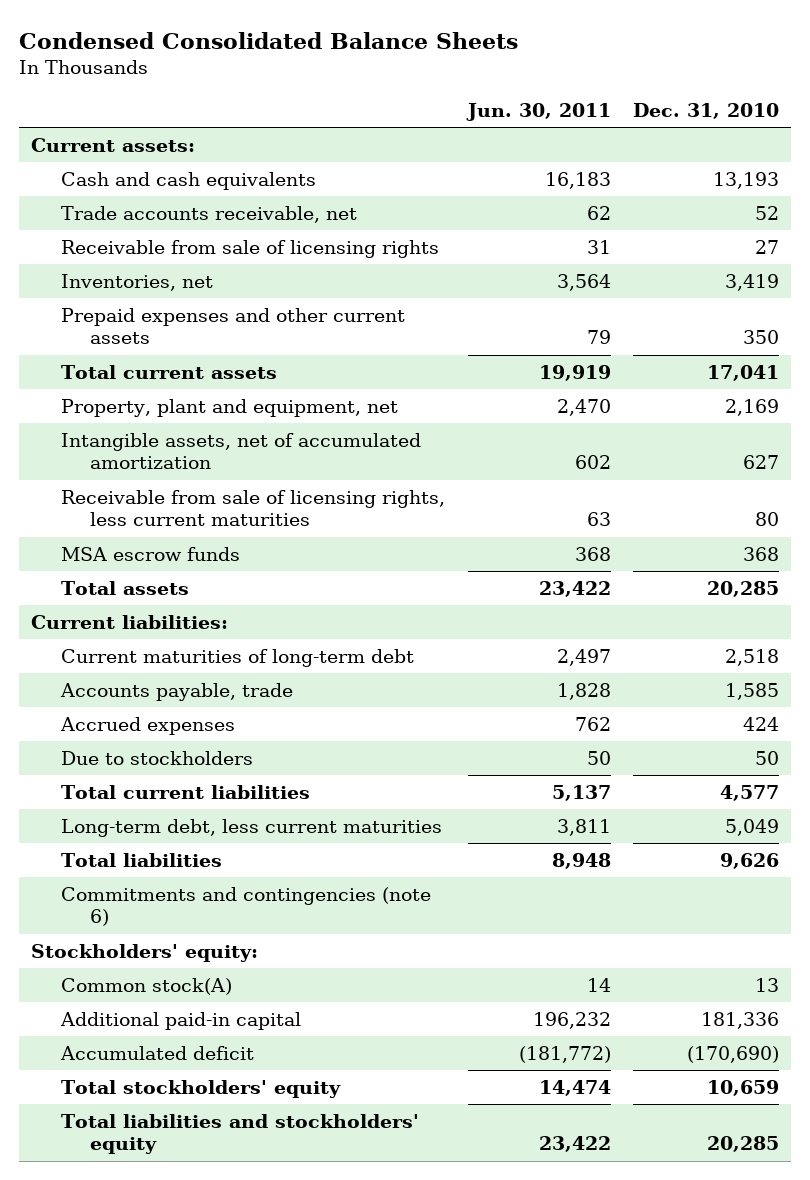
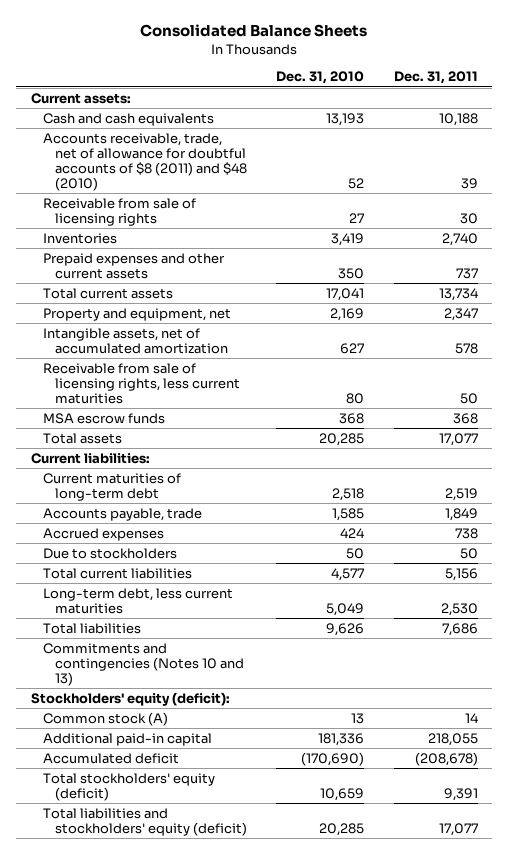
[19,31,519,49] Condensed Consolidated Balance Sheets -> [140,24,368,38] Consolidated Balance Sheets
[465,103,611,122] Jun. 30, 2011 -> none
none -> [393,71,478,85] Dec. 31, 2011
[60,206,357,224] Trade accounts receivable, net -> [42,132,247,191] Accounts receivable, trade, net of allowance for doubtful accounts of $8 (2011) and $48 (2010)
[60,274,213,292] Inventories, net -> [42,232,117,244] Inventories
[60,399,398,418] Property, plant and equipment, net -> [42,307,231,321] Property and equipment, net
[60,887,431,927] Commitments and contingencies (note 6) -> [42,642,244,686] Commitments and contingencies (Notes 10 and 13)
[30,944,258,963] Stockholders' equity: -> [30,691,230,706] Stockholders' equity (deficit):
[60,978,232,996] Common stock(A) -> [42,711,168,726] Common stock (A)
[60,1080,341,1099] Total stockholders' equity -> [42,772,215,801] Total stockholders' equity (deficit)
[60,1114,419,1155] Total liabilities and stockholders' equity -> [42,807,247,836] Total liabilities and stockholders' equity (deficit)

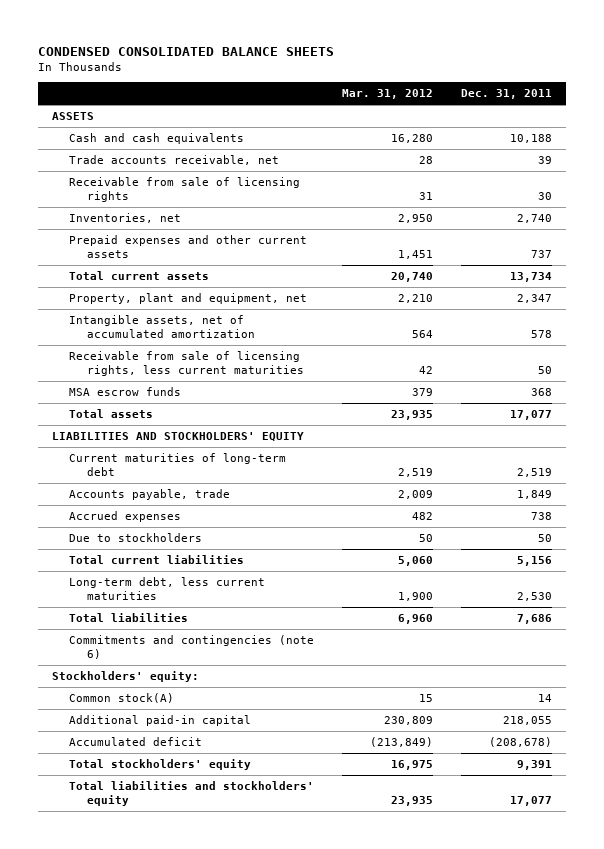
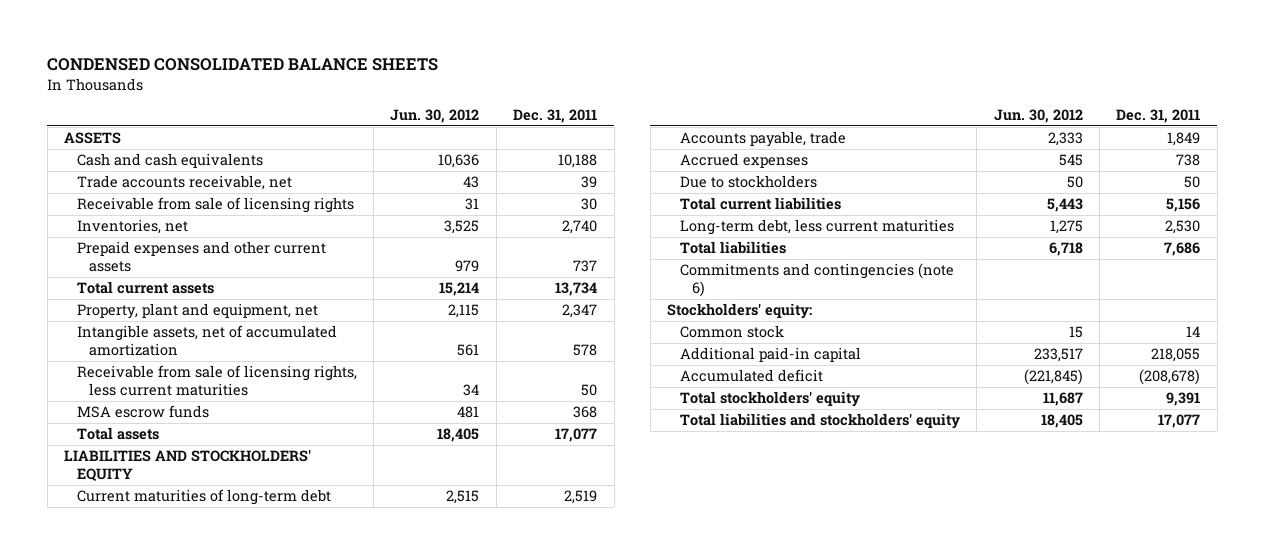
[342,89,434,100] Mar. 31, 2012 -> none
none -> [390,109,480,124] Jun. 30, 2012
[69,693,175,704] Common stock(A) -> [679,325,784,339] Common stock

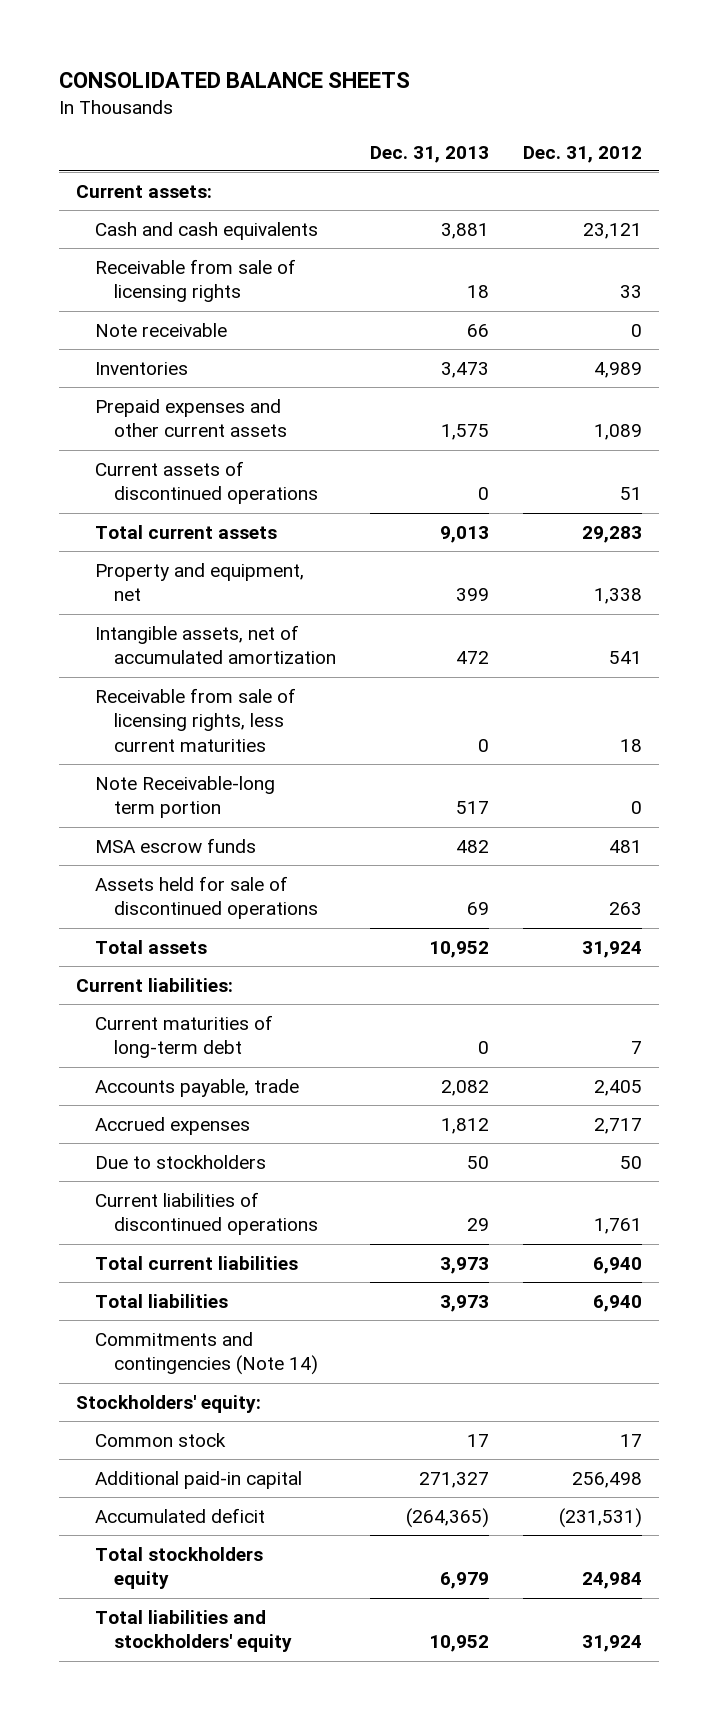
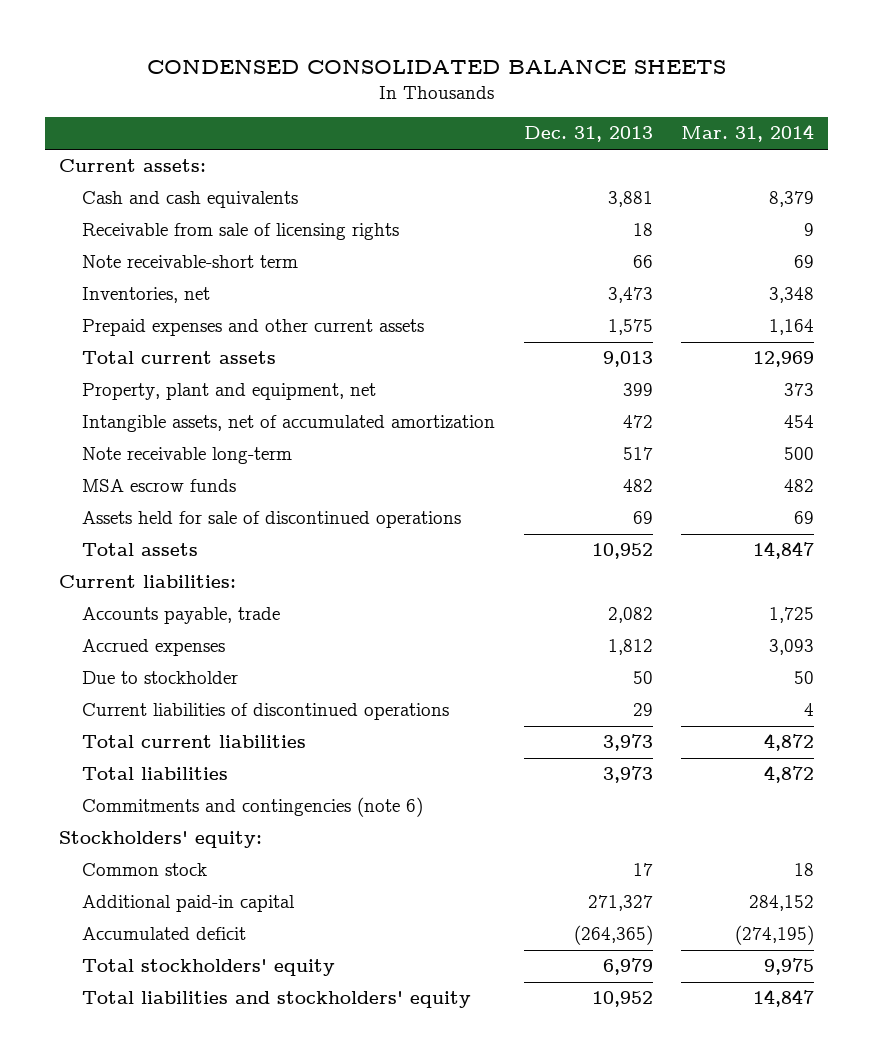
[58,72,410,89] CONSOLIDATED BALANCE SHEETS -> [146,58,726,74] CONDENSED CONSOLIDATED BALANCE SHEETS
[523,145,643,163] Dec. 31, 2012 -> none
none -> [680,124,814,143] Mar. 31, 2014
[94,322,227,337] Note receivable -> [82,255,299,269] Note receivable-short term
[94,361,188,375] Inventories -> [82,287,211,304] Inventories, net
[94,460,319,505] Current assets of discontinued operations -> none
[94,562,304,602] Property and equipment, net -> [82,383,377,401] Property, plant and equipment, net
[94,687,296,752] Receivable from sale of licensing rights, less current maturities -> none
[94,775,275,819] Note Receivable-long term portion -> [82,447,293,465] Note receivable long-term
[94,1014,273,1059] Current maturities of long-term debt -> none
[94,1154,266,1169] Due to stockholders -> [82,671,239,685] Due to stockholder
[94,1331,319,1376] Commitments and contingencies (Note 14) -> [82,797,424,818] Commitments and contingencies (note 6)
[94,1546,263,1590] Total stockholders equity -> [82,959,336,977] Total stockholders' equity

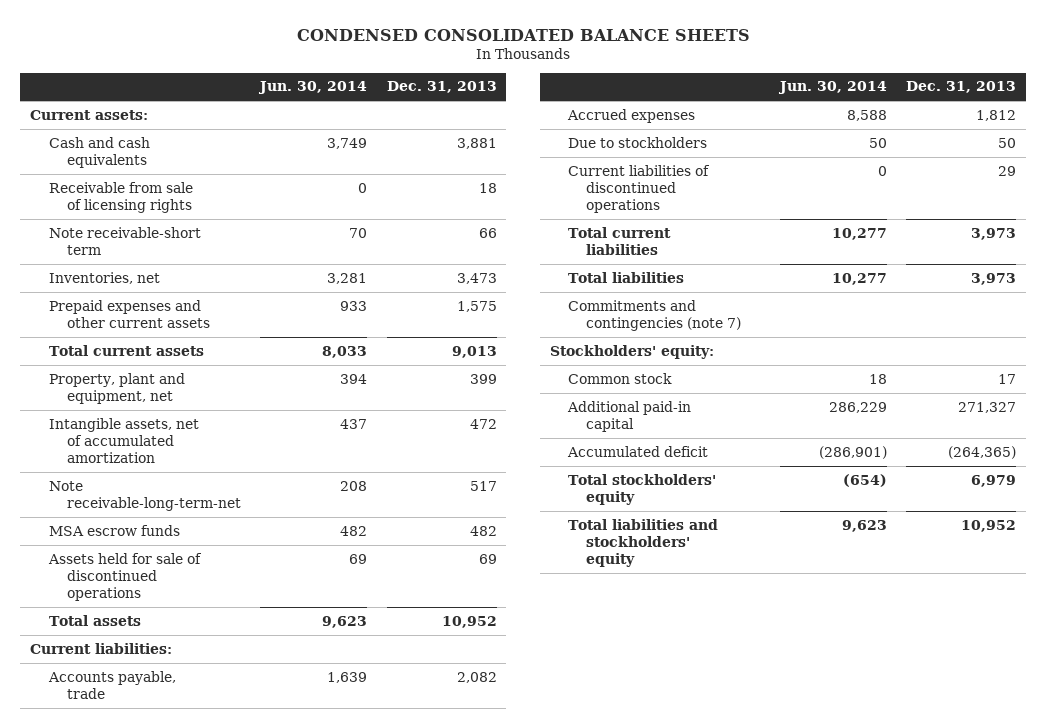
[680,124,814,143] Mar. 31, 2014 -> none
none -> [258,81,368,95] Jun. 30, 2014
[82,447,293,465] Note receivable long-term -> [48,480,242,511] Note receivable-long-term-net
[82,671,239,685] Due to stockholder -> [567,136,707,148] Due to stockholders
[82,797,424,818] Commitments and contingencies (note 6) -> [567,299,742,331] Commitments and contingencies (note 7)

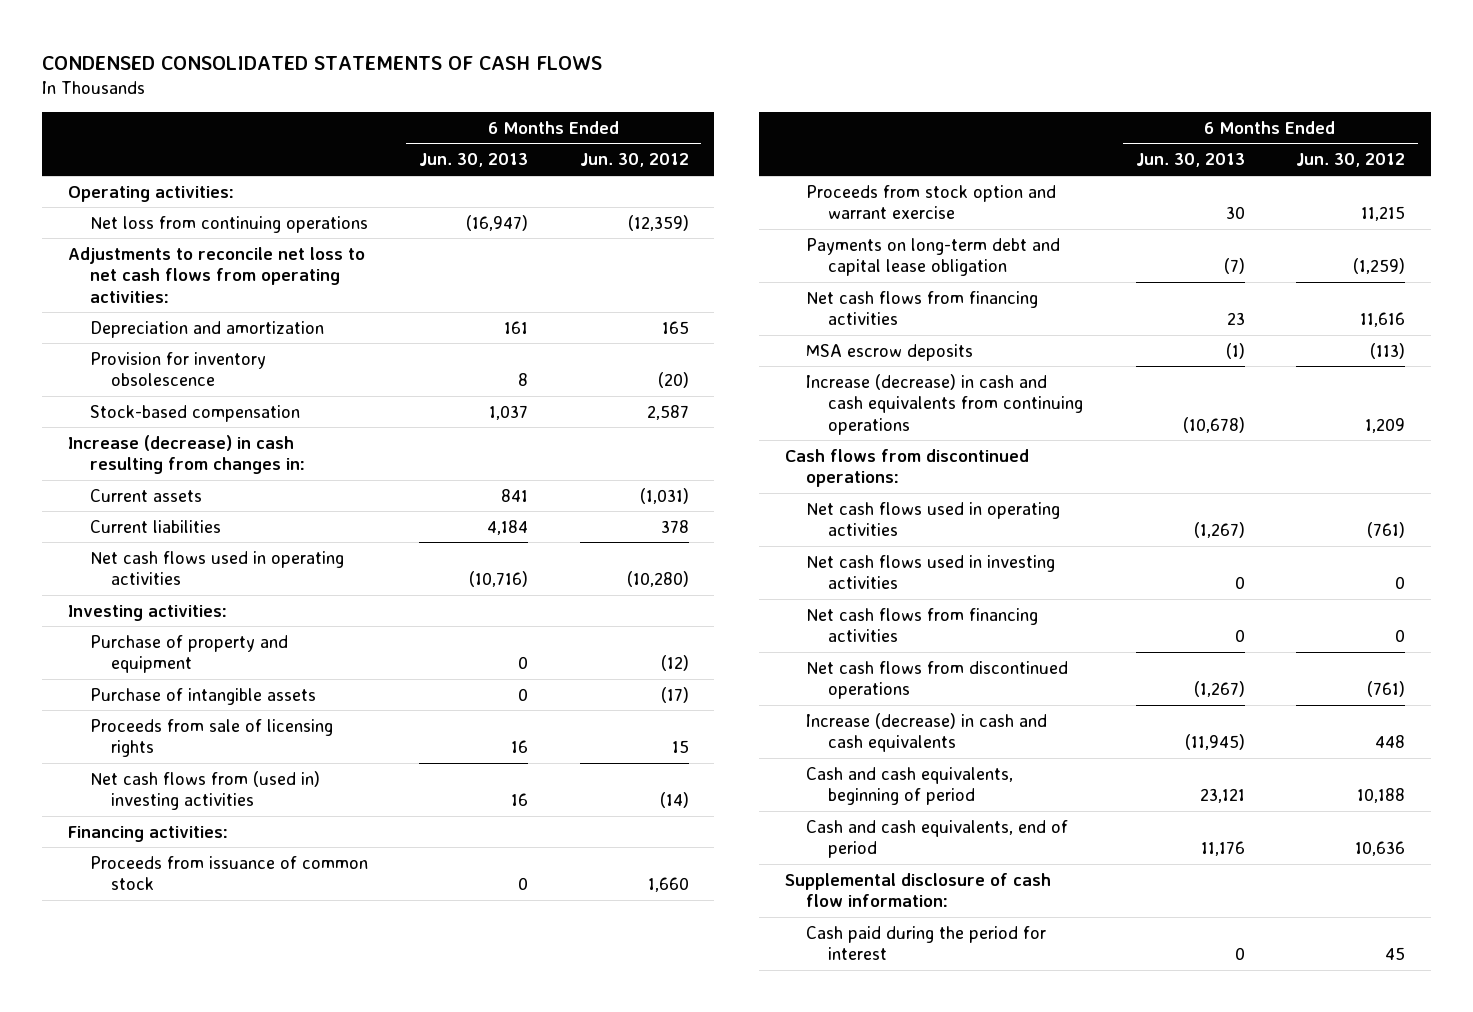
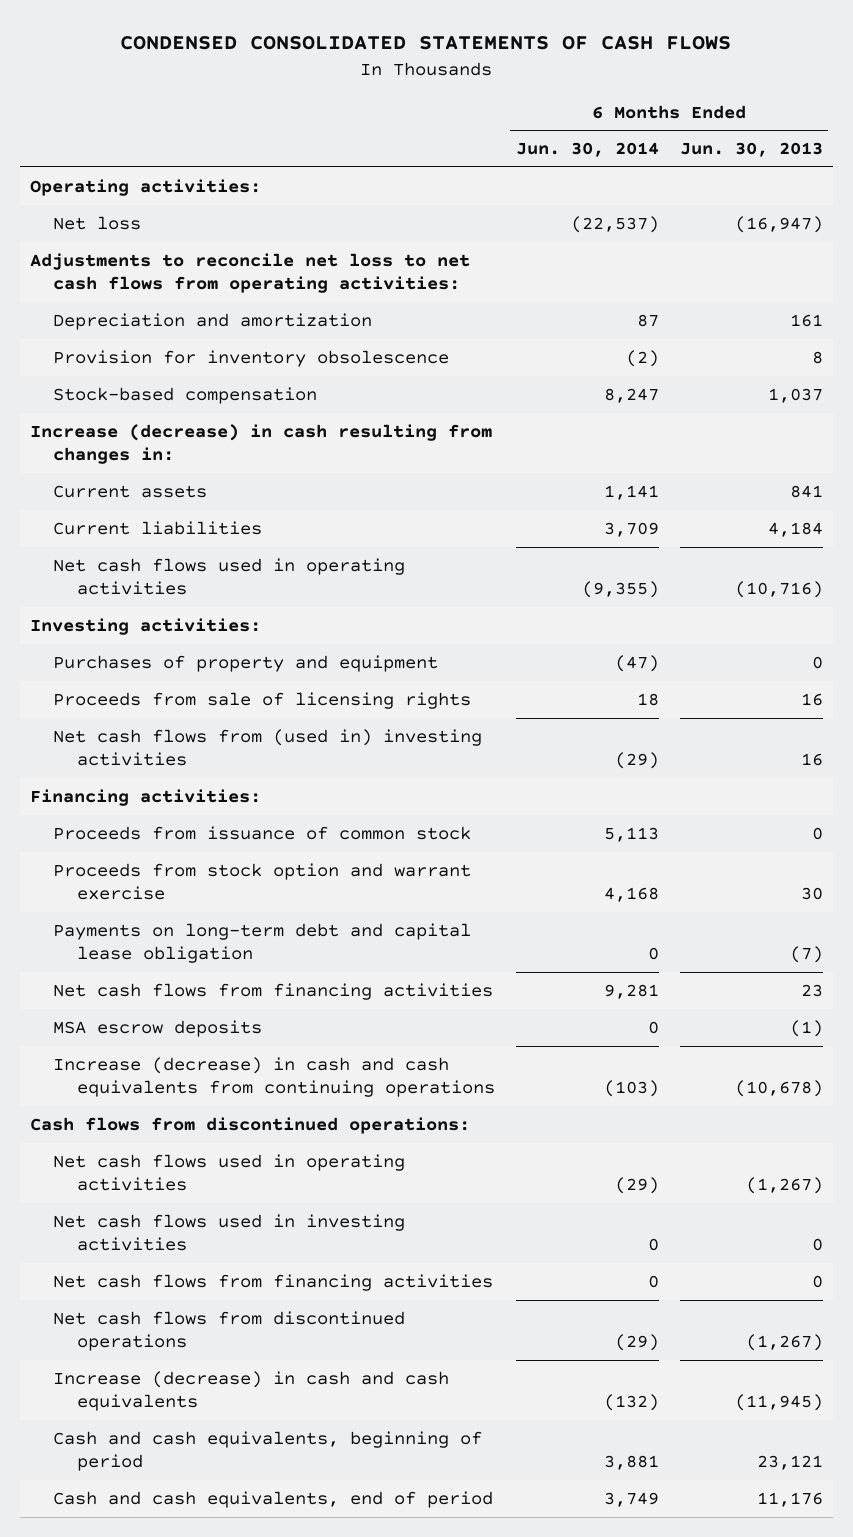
[579,153,689,168] Jun. 30, 2012 -> none
none -> [515,142,659,158] Jun. 30, 2014
[89,215,368,233] Net loss from continuing operations -> [53,215,142,230] Net loss
[89,687,316,705] Purchase of intangible assets -> none
[89,634,288,674] Purchase of property and equipment -> [53,654,439,672] Purchases of property and equipment
[784,872,1051,908] Supplemental disclosure of cash flow information: -> none
[806,925,1047,961] Cash paid during the period for interest -> none

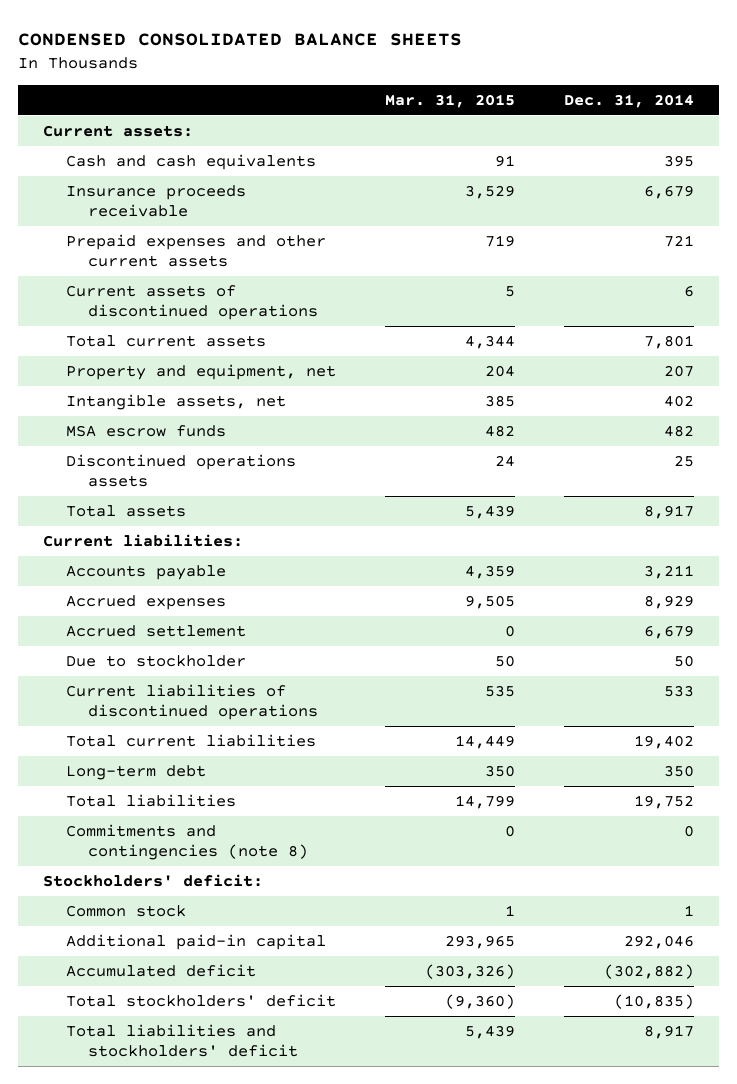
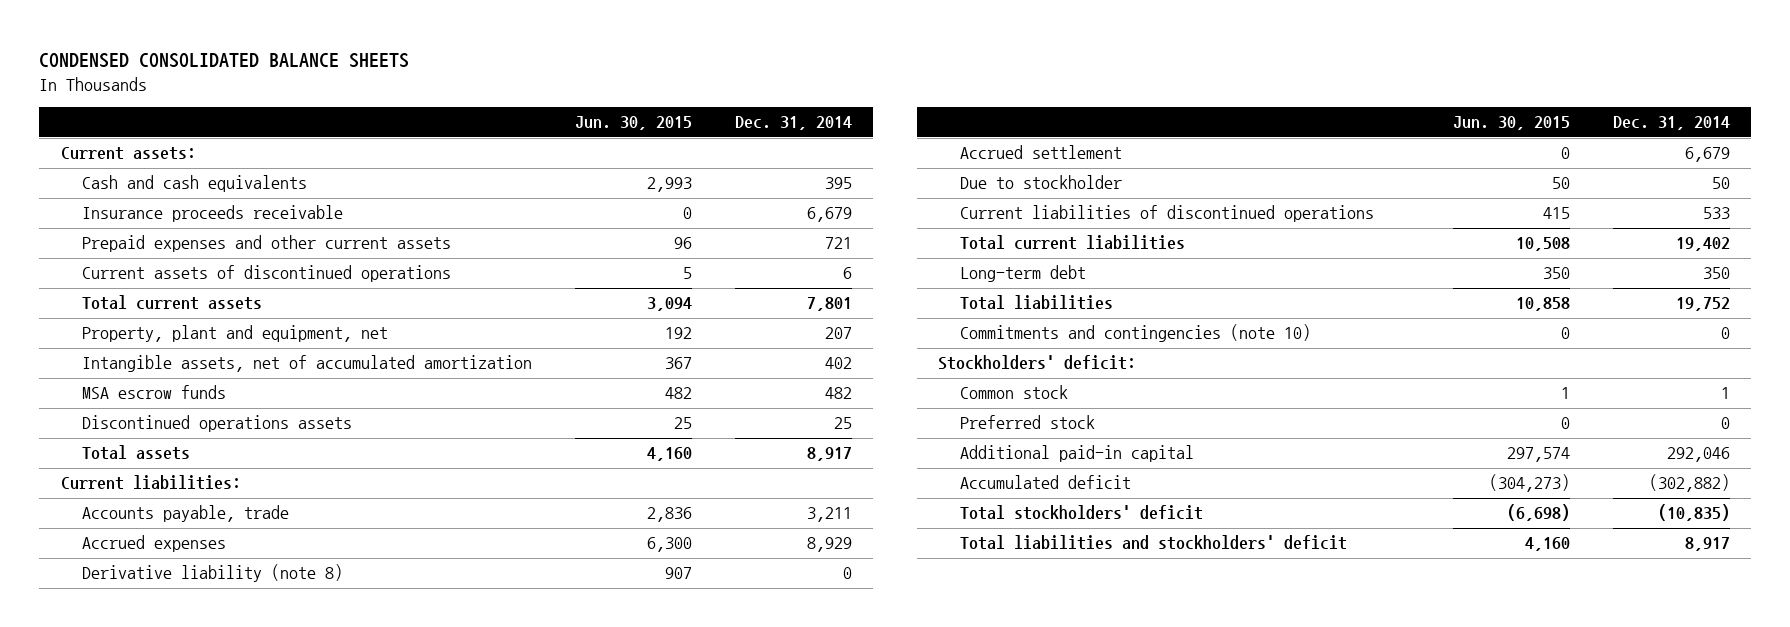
[384,93,515,108] Mar. 31, 2015 -> none
none -> [575,116,693,131] Jun. 30, 2015
[65,364,336,381] Property and equipment, net -> [82,325,389,343] Property, plant and equipment, net
[65,394,286,411] Intangible assets, net -> [82,355,533,373] Intangible assets, net of accumulated amortization
[65,565,226,581] Accounts payable -> [82,505,290,523] Accounts payable, trade
none -> [82,564,344,583] Derivative liability (note 8)
[65,824,309,861] Commitments and contingencies (note 8) -> [960,324,1312,343] Commitments and contingencies (note 10)
none -> [960,415,1096,430] Preferred stock

